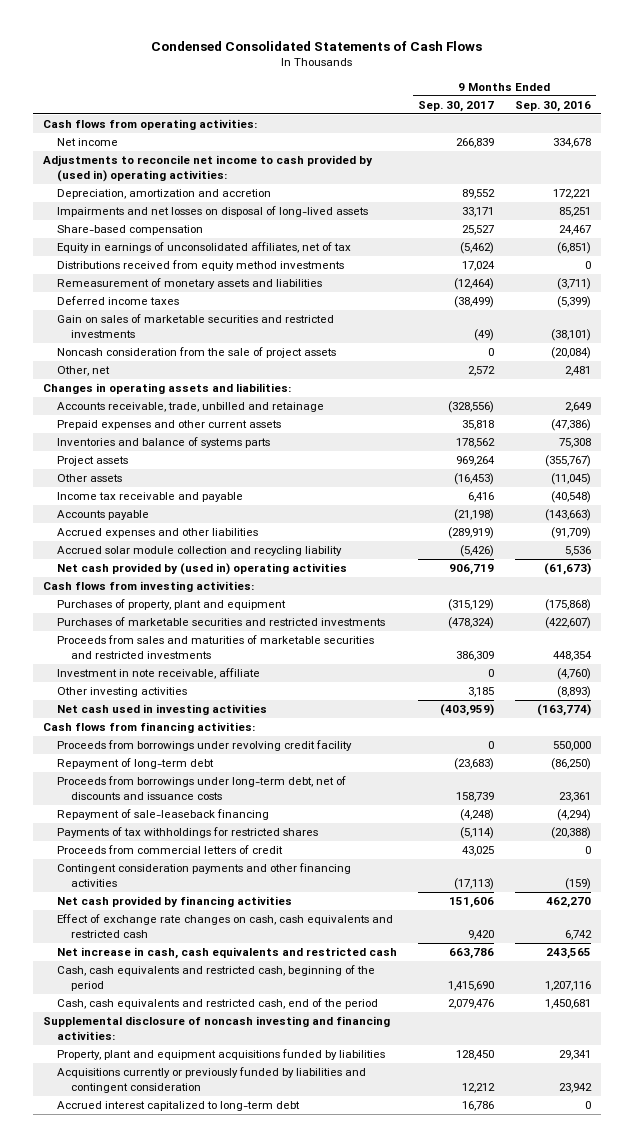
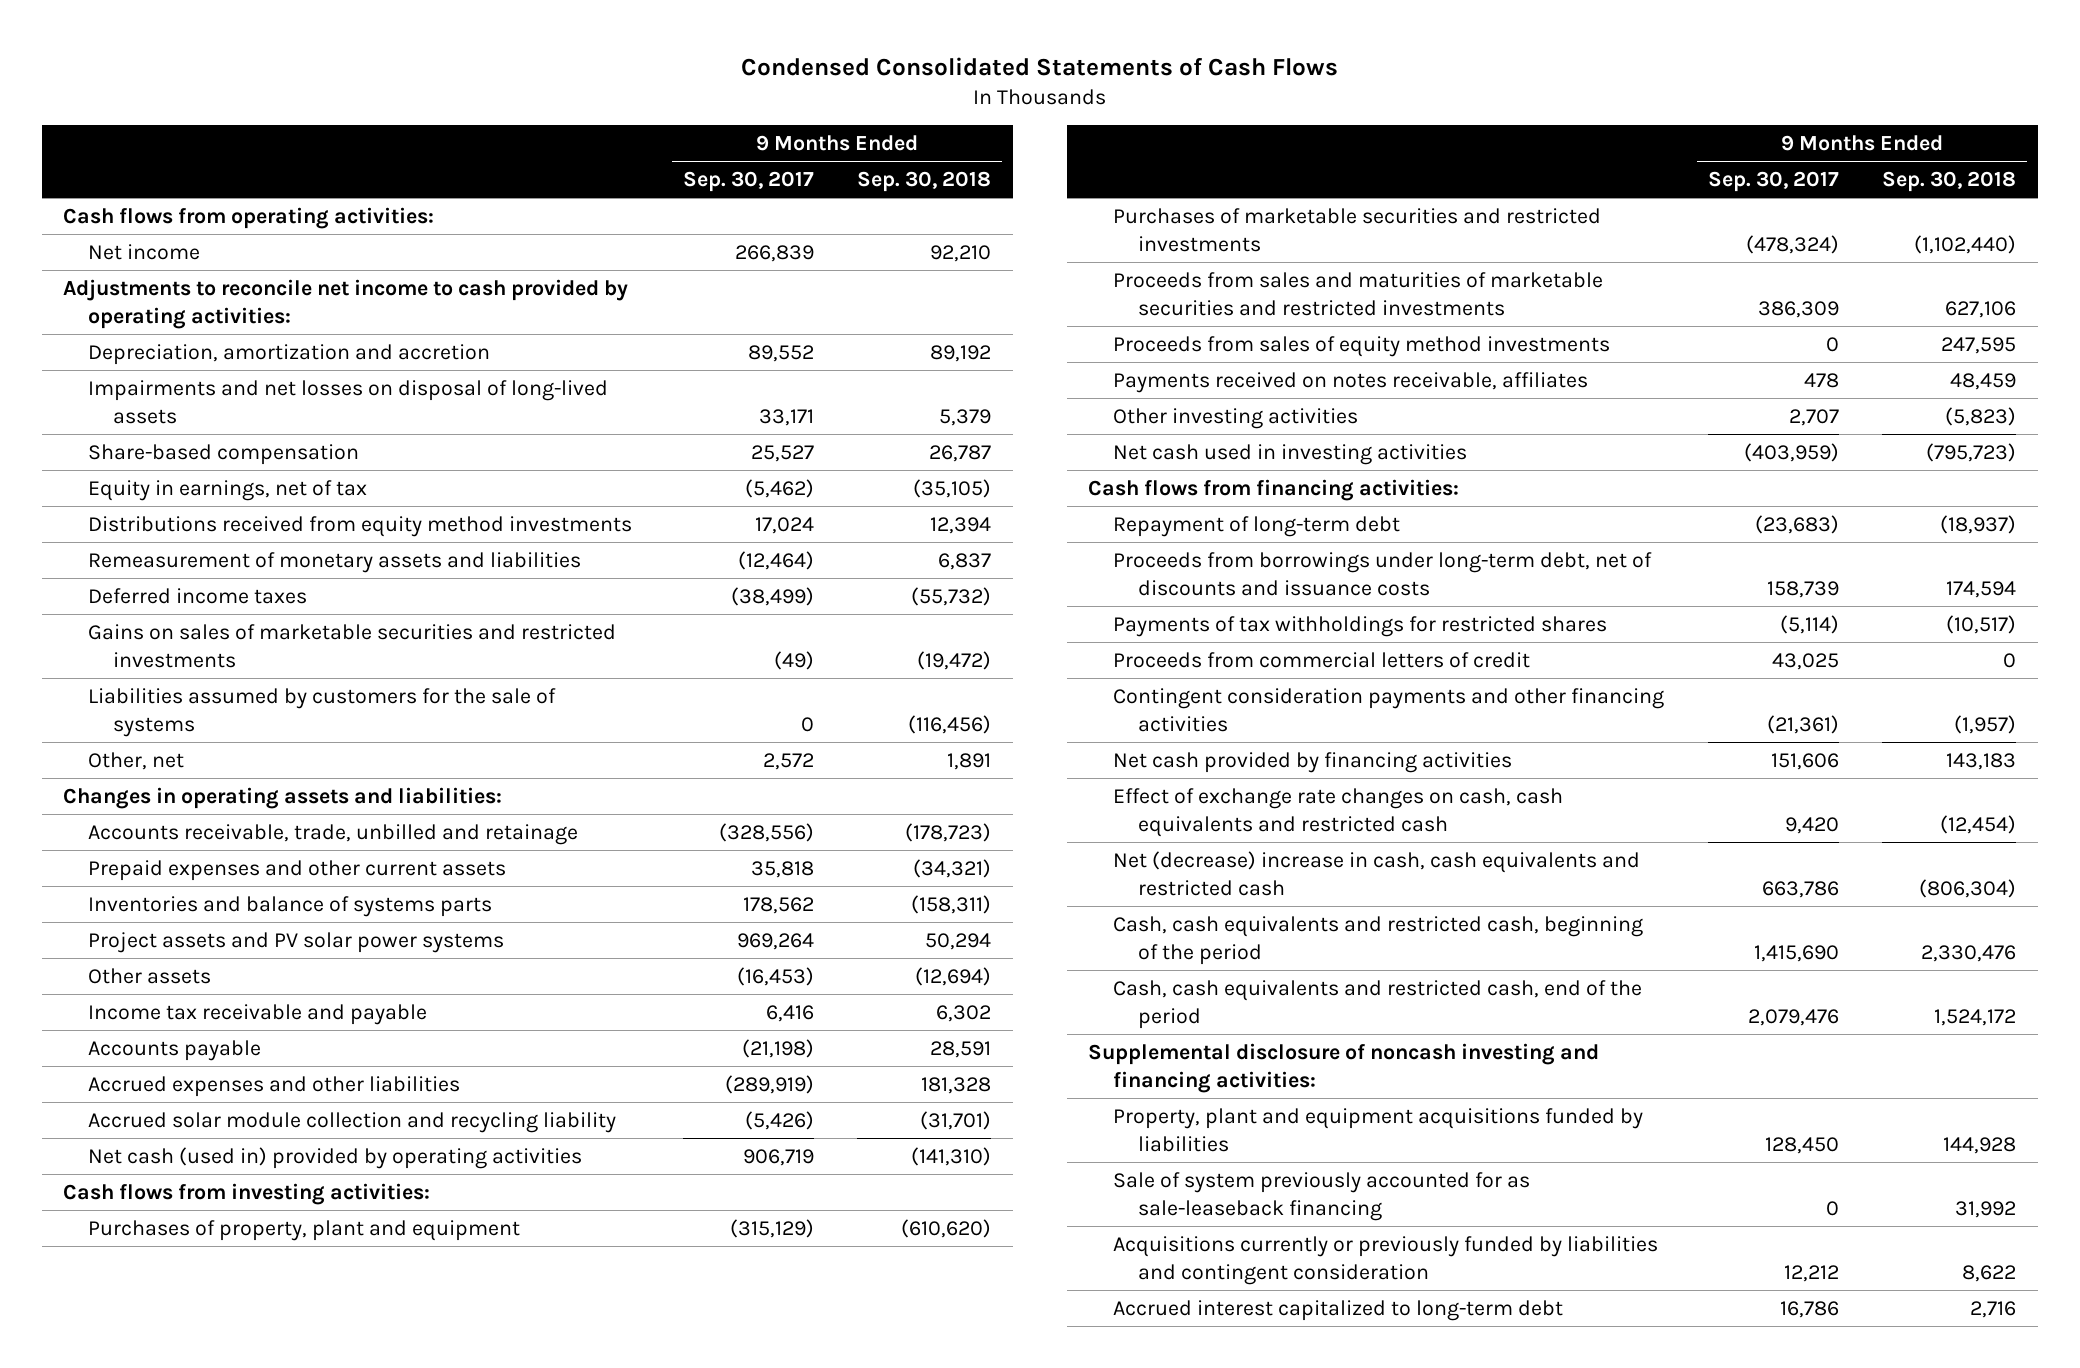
[514,100,591,112] Sep. 30, 2016 -> none
none -> [857,171,992,193] Sep. 30, 2018
[43,155,374,182] Adjustments to reconcile net income to cash provided by (used in) operating activities: -> [63,278,629,329] Adjustments to reconcile net income to cash provided by operating activities:
[57,242,352,254] Equity in earnings of unconsolidated affiliates, net of tax -> [88,479,368,501] Equity in earnings, net of tax
[57,347,337,359] Noncash consideration from the sale of project assets -> none
[57,314,335,338] Gain on sales of marketable securities and restricted investments -> [88,623,617,668] Gains on sales of marketable securities and restricted investments
none -> [88,687,557,737] Liabilities assumed by customers for the sale of systems
[57,456,129,467] Project assets -> [88,931,505,953] Project assets and PV solar power systems
[57,563,348,576] Net cash provided by (used in) operating activities -> [88,1146,583,1169] Net cash (used in) provided by operating activities
[57,668,261,680] Investment in note receivable, affiliate -> none
none -> [1113,335,1611,357] Proceeds from sales of equity method investments
none -> [1113,371,1589,393] Payments received on notes receivable, affiliates
[468,687,495,698] 3,185 -> [1788,408,1839,426] 2,707
[57,740,353,752] Proceeds from borrowings under revolving credit facility -> none
[57,809,270,821] Repayment of sale-leaseback financing -> none
[454,877,495,890] (17,113) -> [1766,714,1839,734] (21,361)
[57,947,398,960] Net increase in cash, cash equivalents and restricted cash -> [1113,850,1641,896] Net (decrease) increase in cash, cash equivalents and restricted cash
none -> [1113,1171,1531,1221] Sale of system previously accounted for as sale-leaseback financing

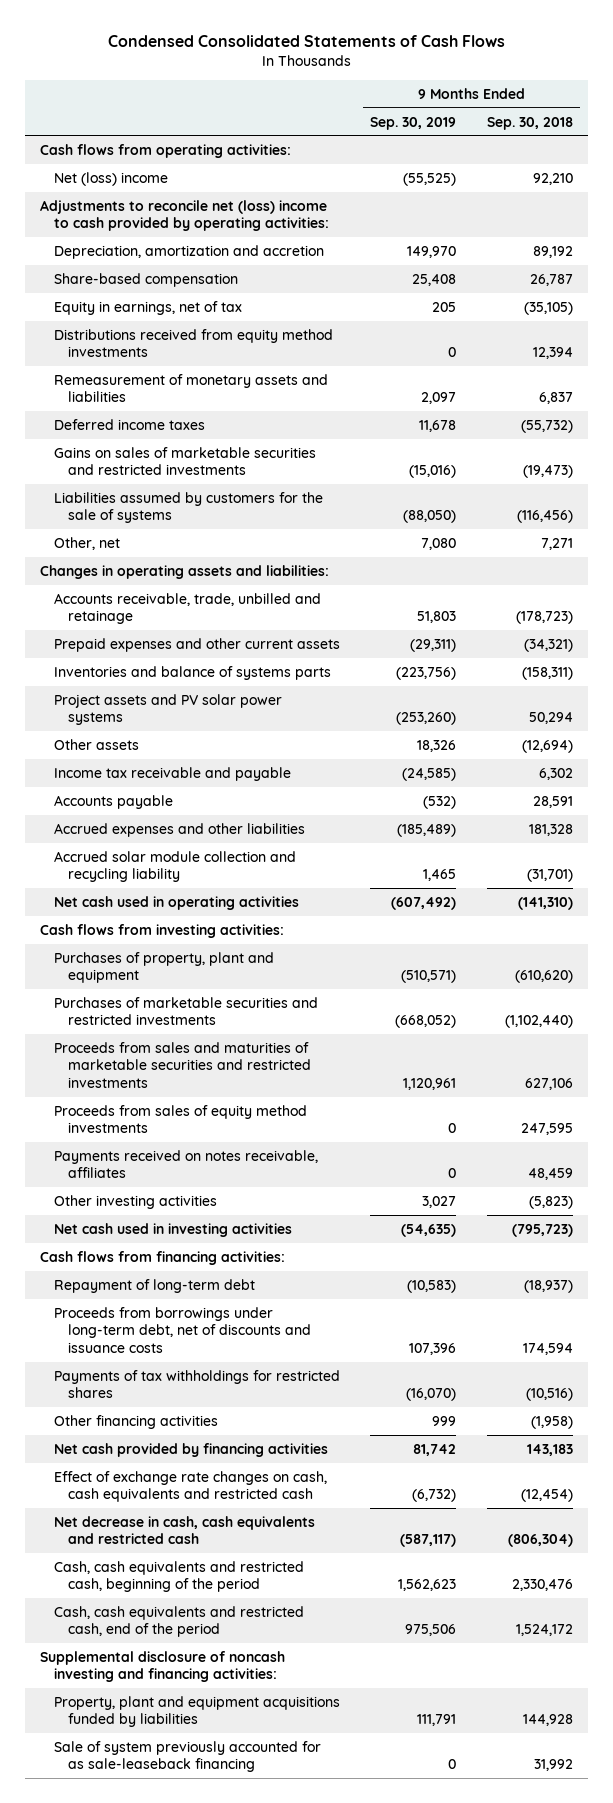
[682,171,814,193] Sep. 30, 2017 -> none
none -> [370,116,457,130] Sep. 30, 2019
[88,243,201,260] Net income -> [54,171,169,186] Net (loss) income
[63,278,629,329] Adjustments to reconcile net income to cash provided by operating activities: -> [40,199,330,232] Adjustments to reconcile net (loss) income to cash provided by operating activities:
[88,379,609,424] Impairments and net losses on disposal of long-lived assets -> none
[917,650,992,670] (19,472) -> [522,465,573,479] (19,473)
[947,752,992,770] 1,891 -> [540,537,573,550] 7,271
[88,1146,583,1169] Net cash (used in) provided by operating activities -> [54,895,300,910] Net cash used in operating activities
[1113,651,1531,668] Proceeds from commercial letters of credit -> none
[1946,614,2017,634] (10,517) -> [525,1388,573,1402] (10,516)
[1113,687,1665,732] Contingent consideration payments and other financing activities -> [54,1414,219,1429] Other financing activities
[1954,714,2017,734] (1,957) -> [530,1415,573,1429] (1,958)
[1113,850,1641,896] Net (decrease) increase in cash, cash equivalents and restricted cash -> [54,1515,316,1545] Net decrease in cash, cash equivalents and restricted cash
[1113,1235,1659,1285] Acquisitions currently or previously funded by liabilities and contingent consideration -> none
[1113,1299,1564,1321] Accrued interest capitalized to long-term debt -> none

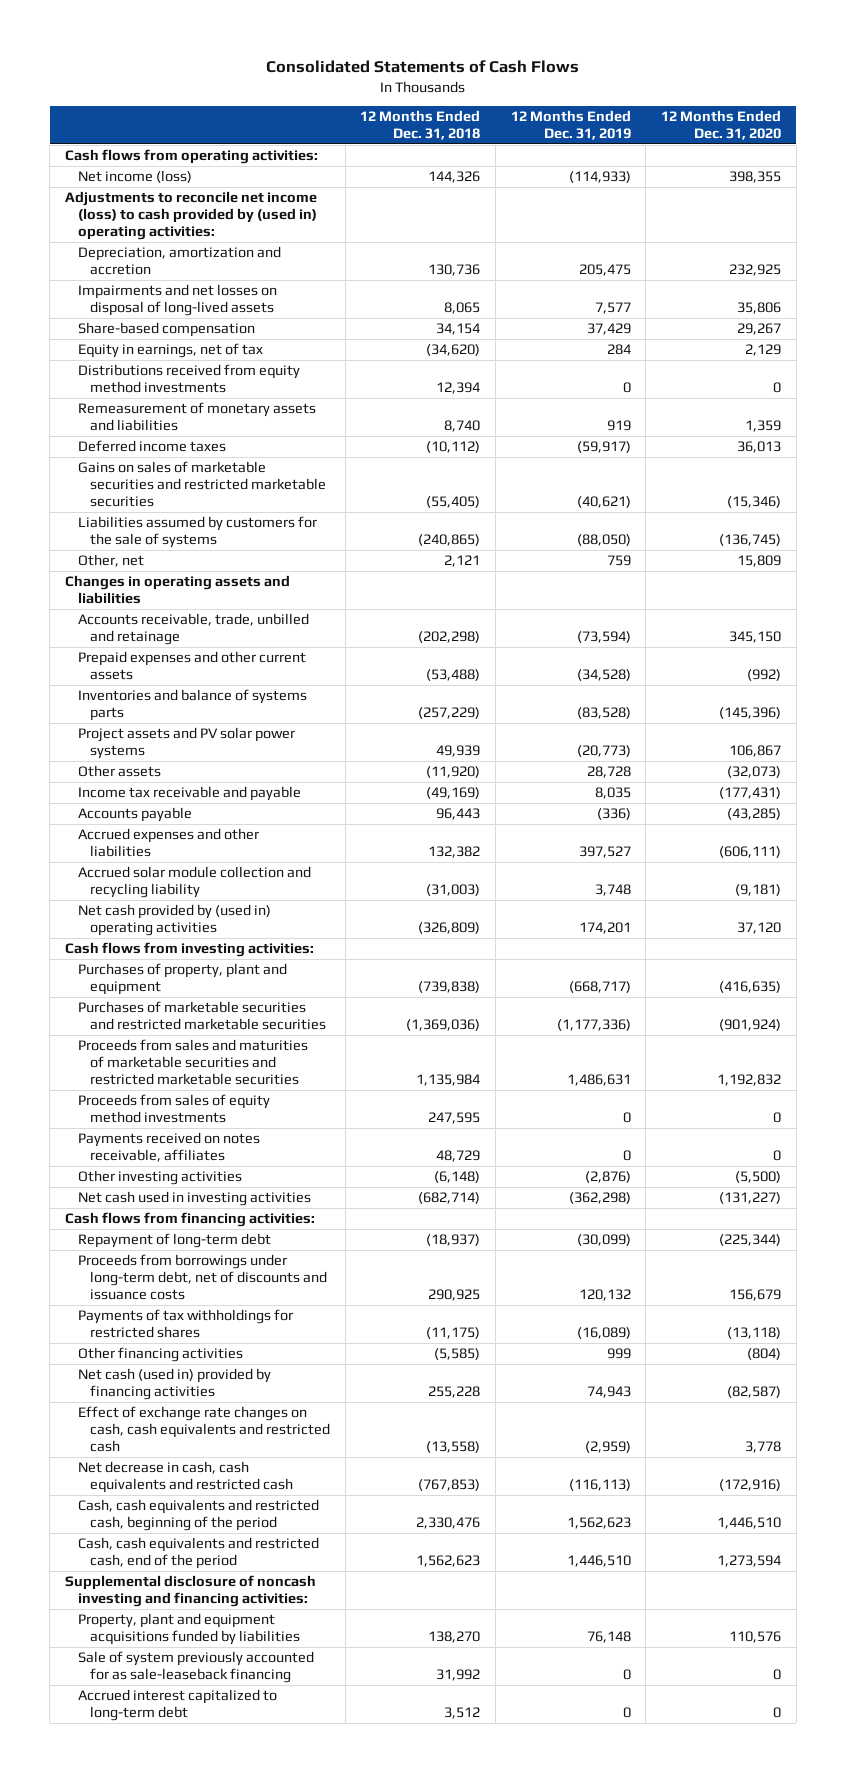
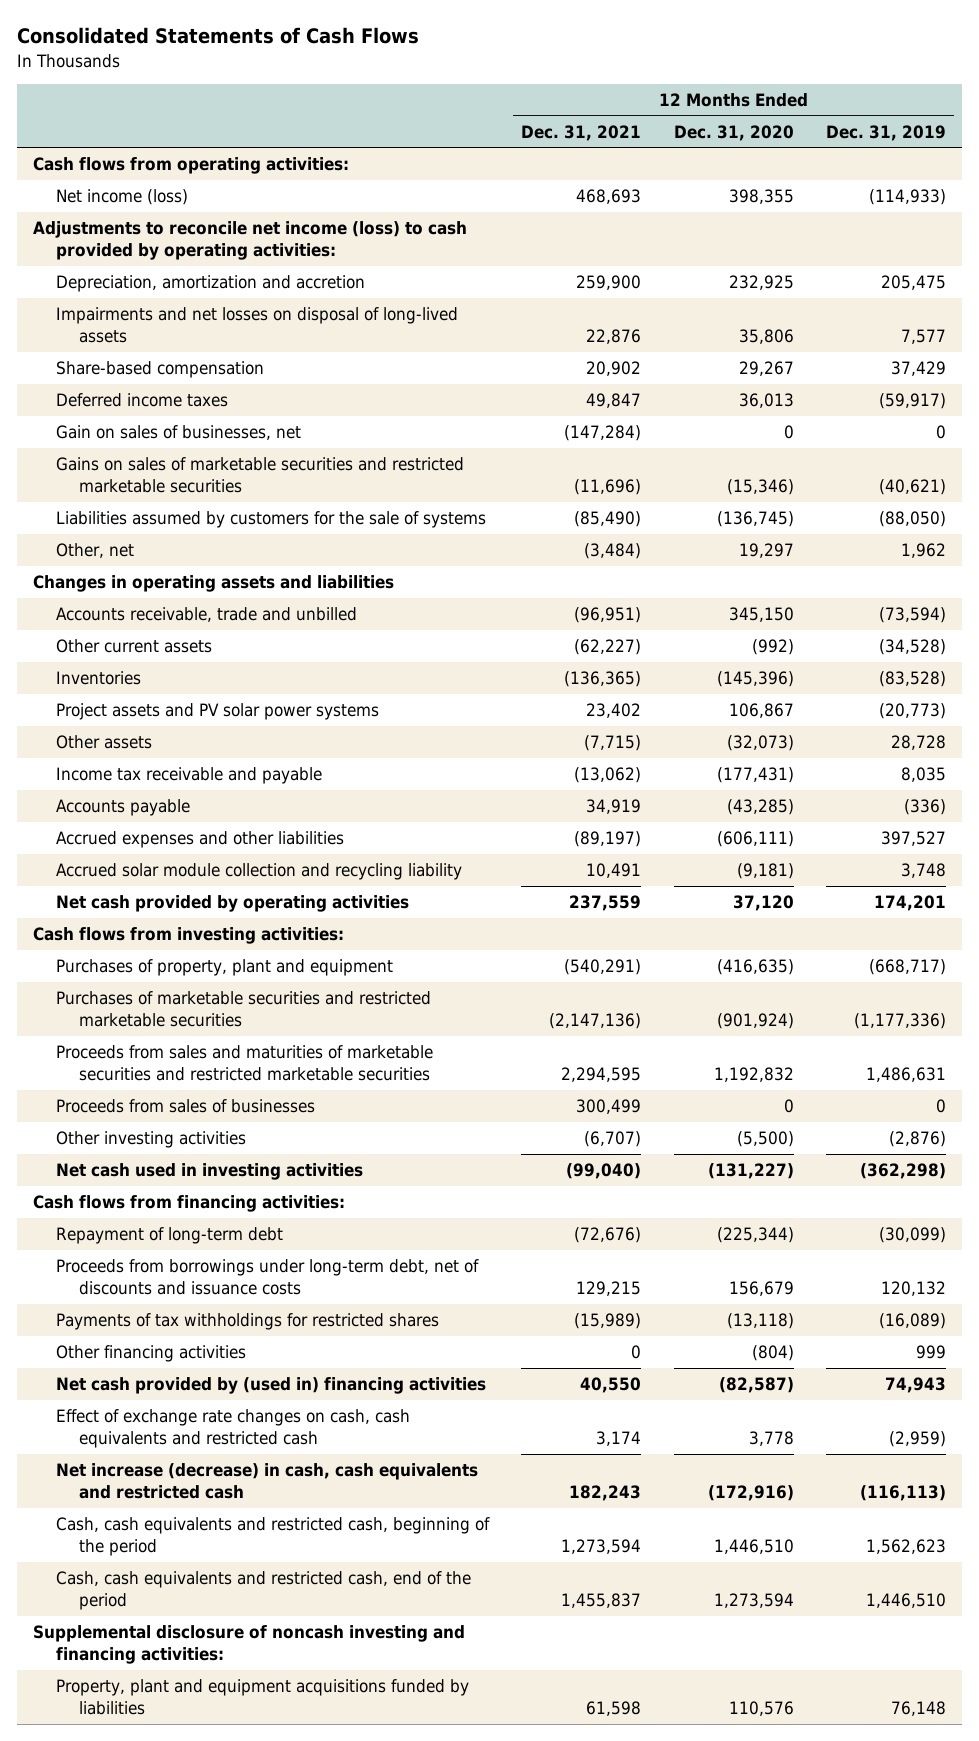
[360,110,481,141] 12 Months Ended Dec. 31, 2018 -> none
none -> [521,124,642,141] Dec. 31, 2021
[65,191,318,240] Adjustments to reconcile net income (loss) to cash provided by (used in) operating activities: -> [33,221,468,260] Adjustments to reconcile net income (loss) to cash provided by operating activities:
[77,343,263,359] Equity in earnings, net of tax -> none
[77,364,300,393] Distributions received from equity method investments -> none
[77,402,316,431] Remeasurement of monetary assets and liabilities -> none
none -> [56,425,302,441] Gain on sales of businesses, net
[606,555,631,567] 759 -> [901,543,947,559] 1,962
[736,555,781,568] 15,809 -> [738,543,794,559] 19,297
[77,613,309,645] Accounts receivable, trade, unbilled and retainage -> [56,607,358,623] Accounts receivable, trade and unbilled
[77,651,306,680] Prepaid expenses and other current assets -> [56,639,213,654] Other current assets
[77,689,307,721] Inventories and balance of systems parts -> [56,671,142,686] Inventories
[77,904,271,936] Net cash provided by (used in) operating activities -> [56,895,410,913] Net cash provided by operating activities
[77,1132,260,1162] Payments received on notes receivable, affiliates -> none
[77,1094,270,1123] Proceeds from sales of equity method investments -> [56,1099,316,1114] Proceeds from sales of businesses
[77,1368,271,1400] Net cash (used in) provided by financing activities -> [56,1377,487,1395] Net cash provided by (used in) financing activities
[77,1461,293,1493] Net decrease in cash, cash equivalents and restricted cash -> [56,1463,479,1499] Net increase (decrease) in cash, cash equivalents and restricted cash
[77,1651,314,1683] Sale of system previously accounted for as sale-leaseback financing -> none
[77,1689,277,1721] Accrued interest capitalized to long-term debt -> none

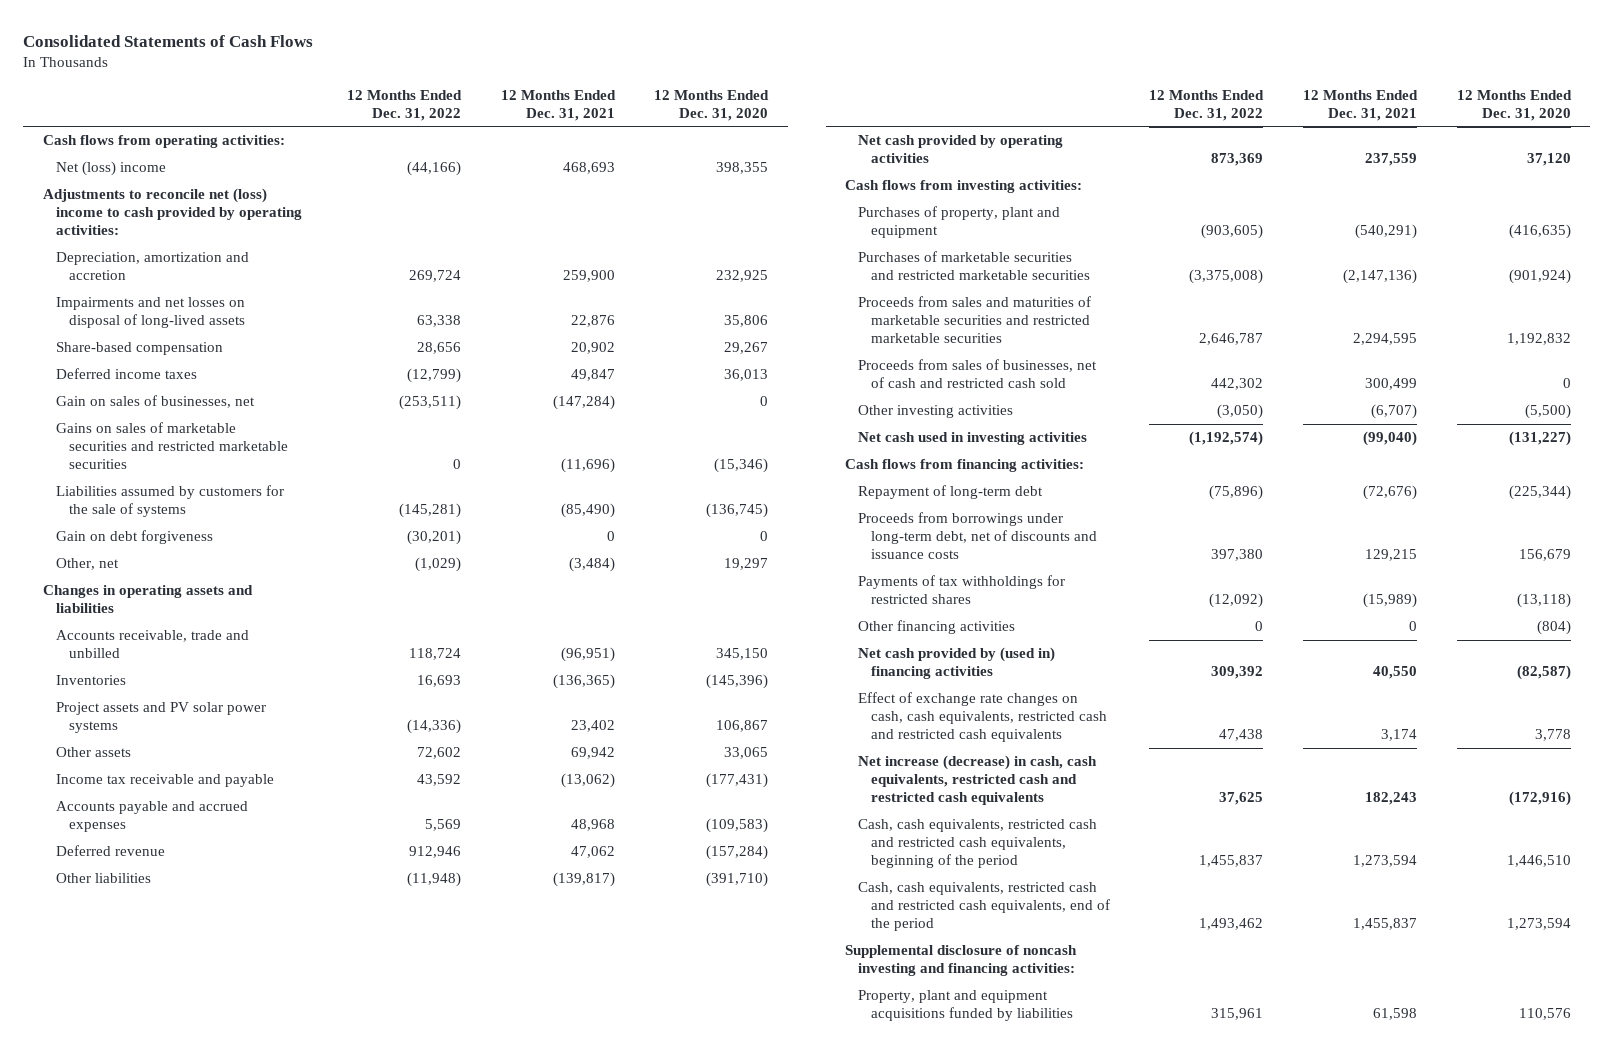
[826,124,947,141] Dec. 31, 2019 -> none
none -> [347,89,463,121] 12 Months Ended Dec. 31, 2022
[56,189,189,206] Net income (loss) -> [55,161,166,177] Net (loss) income
[33,221,468,260] Adjustments to reconcile net income (loss) to cash provided by operating activities: -> [43,188,302,236] Adjustments to reconcile net (loss) income to cash provided by operating activities:
none -> [55,530,213,545] Gain on debt forgiveness
[56,639,213,654] Other current assets -> none
[584,735,642,752] (7,715) -> [570,747,615,760] 69,942
[726,735,794,752] (32,073) -> [724,747,769,760] 33,065
[56,799,191,817] Accounts payable -> none
[56,831,345,849] Accrued expenses and other liabilities -> none
[56,863,463,881] Accrued solar module collection and recycling liability -> none
none -> [55,801,248,833] Accounts payable and accrued expenses
none -> [55,845,165,857] Deferred revenue
none -> [55,873,151,884] Other liabilities
[56,1099,316,1114] Proceeds from sales of businesses -> [858,359,1098,389] Proceeds from sales of businesses, net of cash and restricted cash sold
[56,1409,411,1448] Effect of exchange rate changes on cash, cash equivalents and restricted cash -> [858,692,1107,743] Effect of exchange rate changes on cash, cash equivalents, restricted cash and restricted cash equivalents
[56,1463,479,1499] Net increase (decrease) in cash, cash equivalents and restricted cash -> [858,755,1098,806] Net increase (decrease) in cash, cash equivalents, restricted cash and restricted cash equivalents
[56,1517,491,1556] Cash, cash equivalents and restricted cash, beginning of the period -> [858,819,1098,869] Cash, cash equivalents, restricted cash and restricted cash equivalents, beginning of the period
[56,1571,472,1610] Cash, cash equivalents and restricted cash, end of the period -> [858,882,1110,932] Cash, cash equivalents, restricted cash and restricted cash equivalents, end of the period

